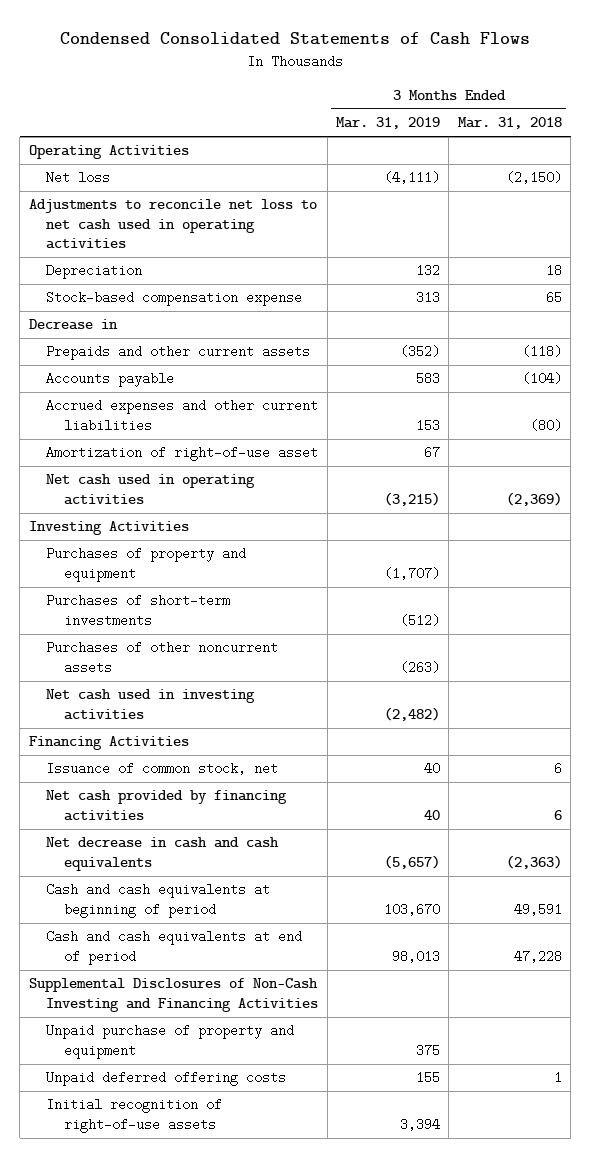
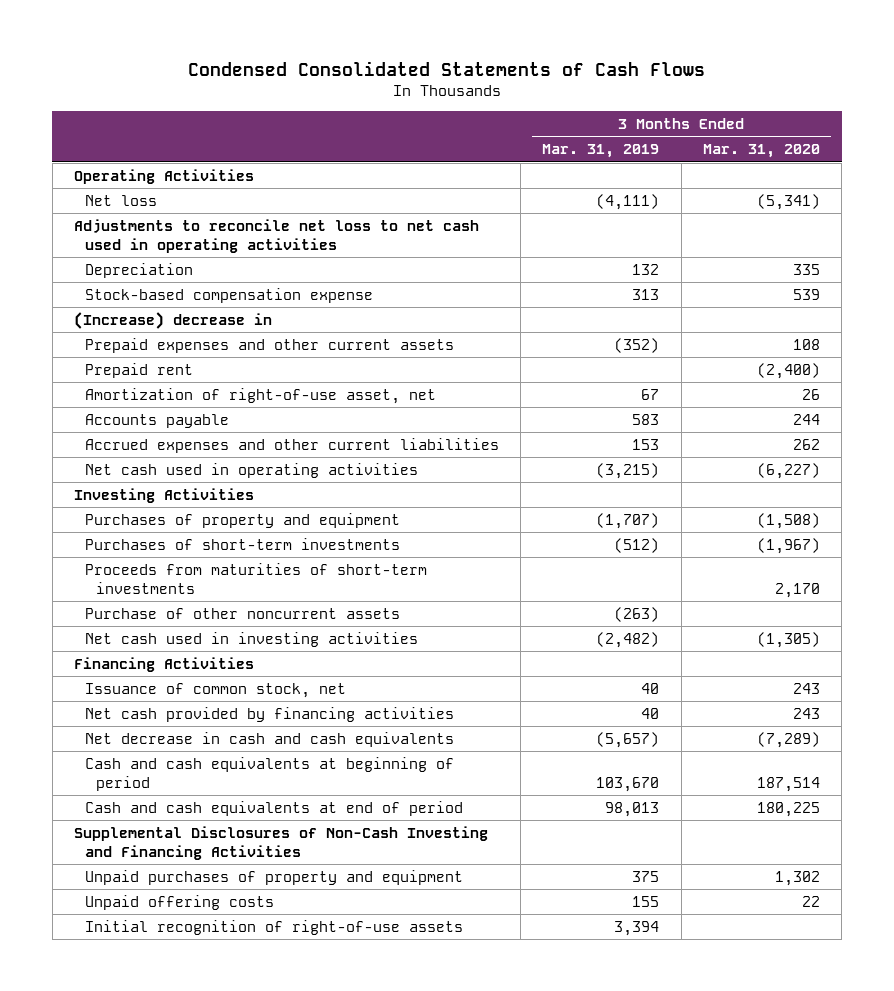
[457,117,562,130] Mar. 31, 2018 -> none
none -> [702,144,820,159] Mar. 31, 2020
[28,319,118,331] Decrease in -> [73,311,272,329] (Increase) decrease in
[46,345,311,361] Prepaids and other current assets -> [84,337,454,353] Prepaid expenses and other current assets
none -> [84,362,193,378] Prepaid rent
none -> [84,387,436,404] Amortization of right-of-use asset, net
[46,446,319,462] Amortization of right-of-use asset -> none
none -> [84,562,427,594] Proceeds from maturities of short-term investments
[46,641,279,674] Purchases of other noncurrent assets -> [84,607,400,619] Purchase of other noncurrent assets
[46,1024,295,1059] Unpaid purchase of property and equipment -> [84,869,463,885] Unpaid purchases of property and equipment
[46,1071,287,1087] Unpaid deferred offering costs -> [84,894,274,910] Unpaid offering costs

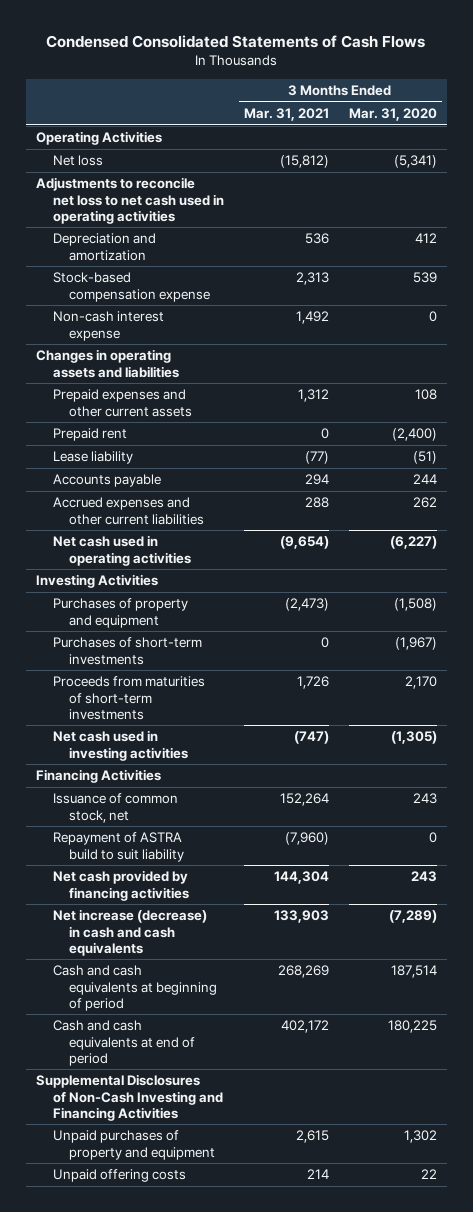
[542,144,660,159] Mar. 31, 2019 -> none
none -> [243,108,329,122] Mar. 31, 2021
[84,262,193,278] Depreciation -> none
none -> [52,233,156,261] Depreciation and amortization
none -> [52,311,164,341] Non-cash interest expense
[73,311,272,329] (Increase) decrease in -> [35,349,179,378] Changes in operating assets and liabilities
[84,387,436,404] Amortization of right-of-use asset, net -> none
none -> [52,451,133,465] Lease liability
[84,607,400,619] Purchase of other noncurrent assets -> none
none -> [52,832,185,862] Repayment of ASTRA build to suit liability
[84,731,454,747] Net decrease in cash and cash equivalents -> [52,909,207,956] Net increase (decrease) in cash and cash equivalents
[84,919,463,935] Initial recognition of right-of-use assets -> none

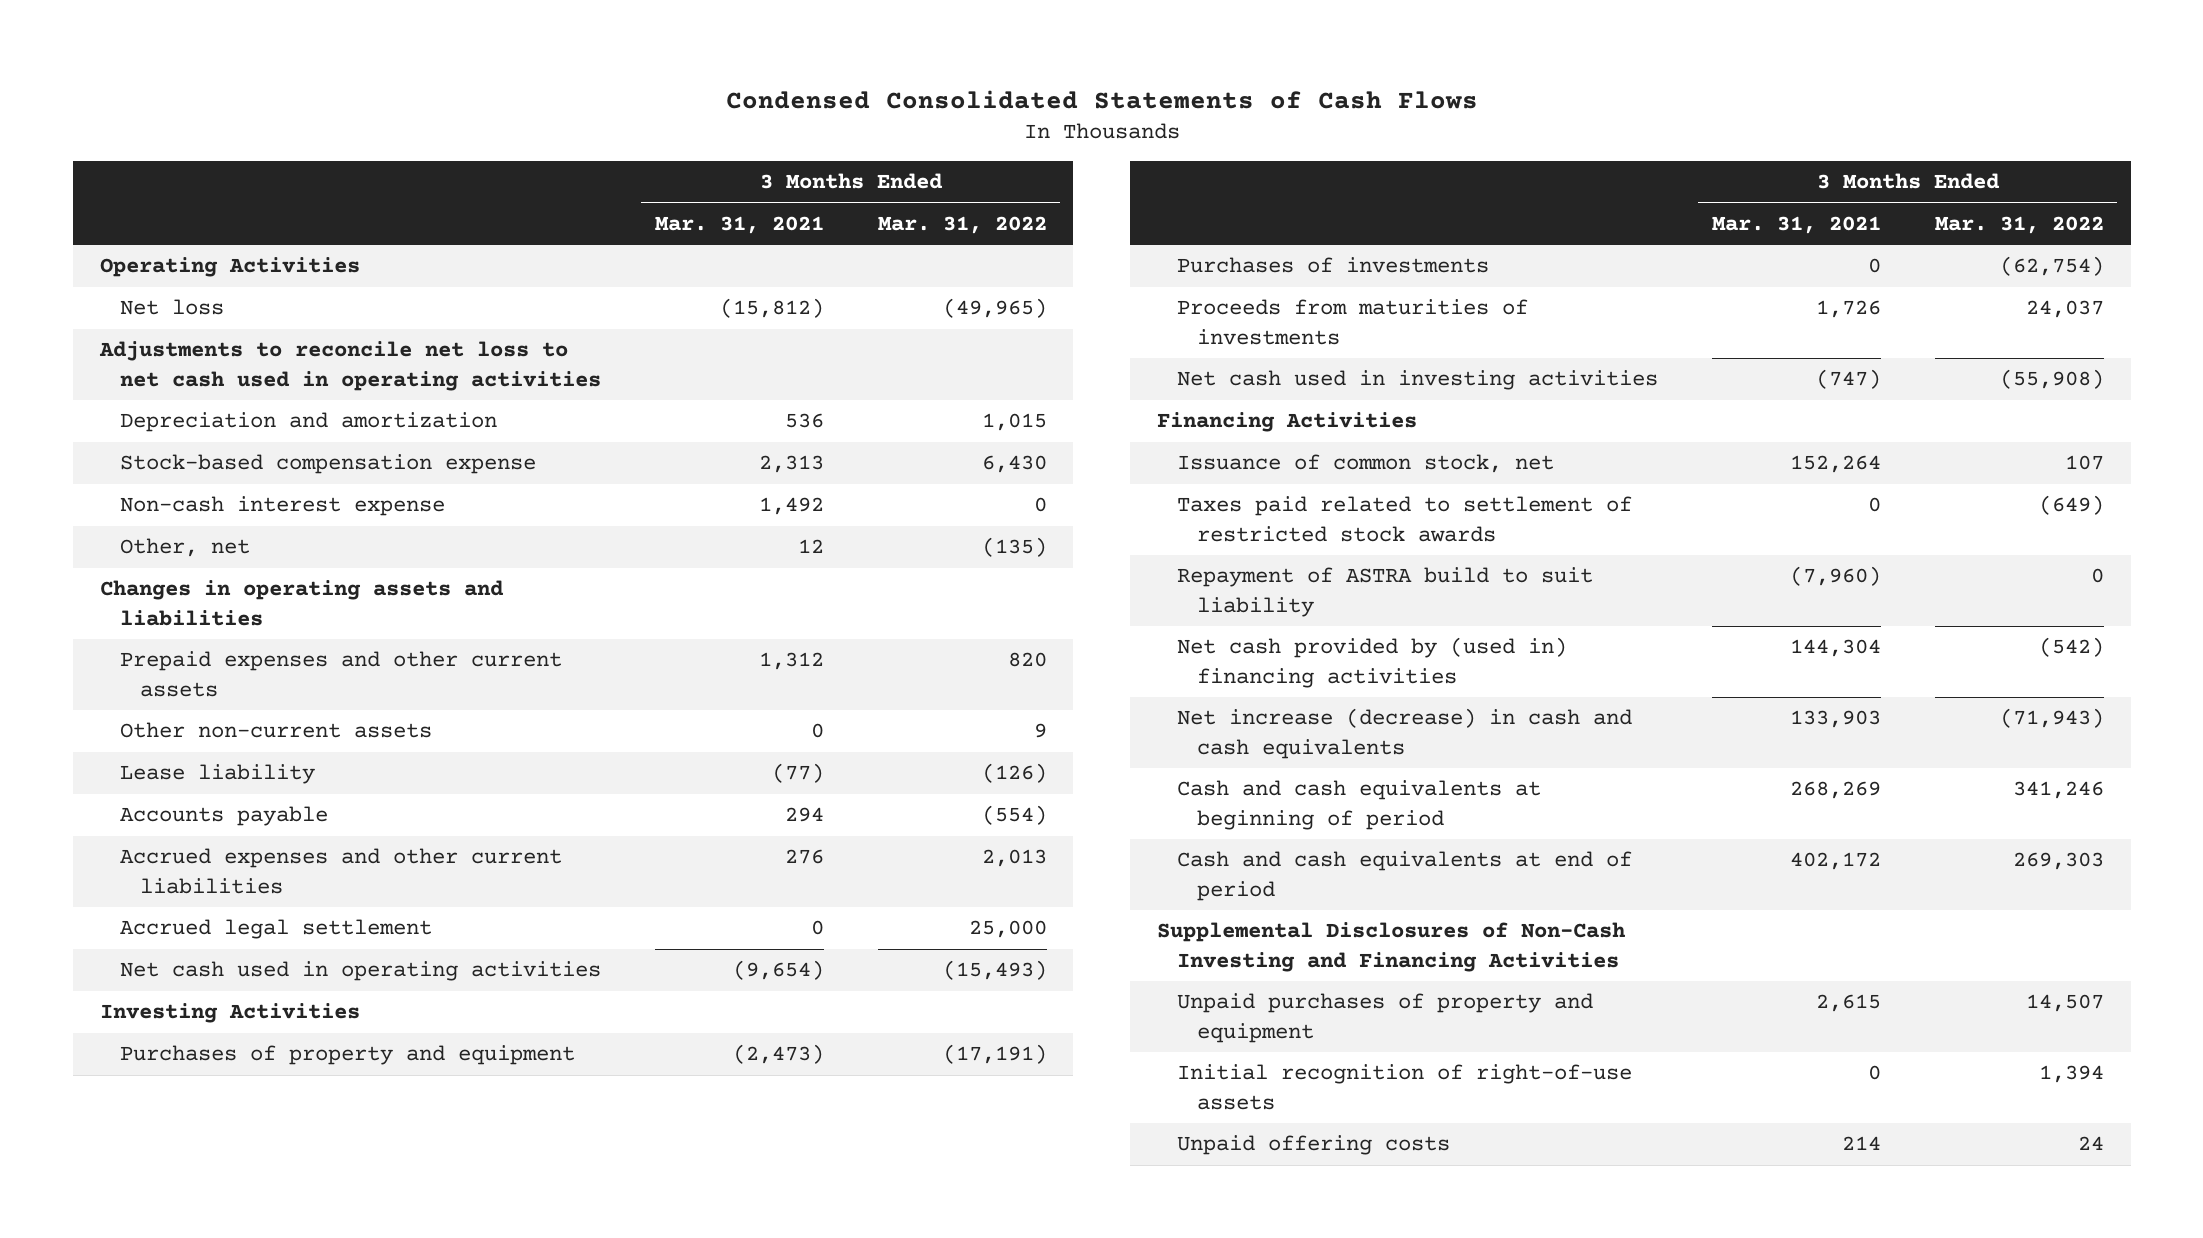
[348,108,437,122] Mar. 31, 2020 -> none
none -> [877,215,1047,234] Mar. 31, 2022
none -> [119,538,250,558] Other, net
[52,428,127,442] Prepaid rent -> none
none -> [119,722,432,739] Other non-current assets
[304,497,329,509] 288 -> [784,849,824,865] 276
none -> [119,919,432,940] Accrued legal settlement
[52,637,202,665] Purchases of short-term investments -> [1176,257,1489,274] Purchases of investments
[52,676,205,720] Proceeds from maturities of short-term investments -> [1176,299,1528,345] Proceeds from maturities of investments
none -> [1176,496,1632,542] Taxes paid related to settlement of restricted stock awards
[52,870,190,901] Net cash provided by financing activities -> [1176,637,1567,688] Net cash provided by (used in) financing activities
none -> [1176,1064,1632,1110] Initial recognition of right-of-use assets

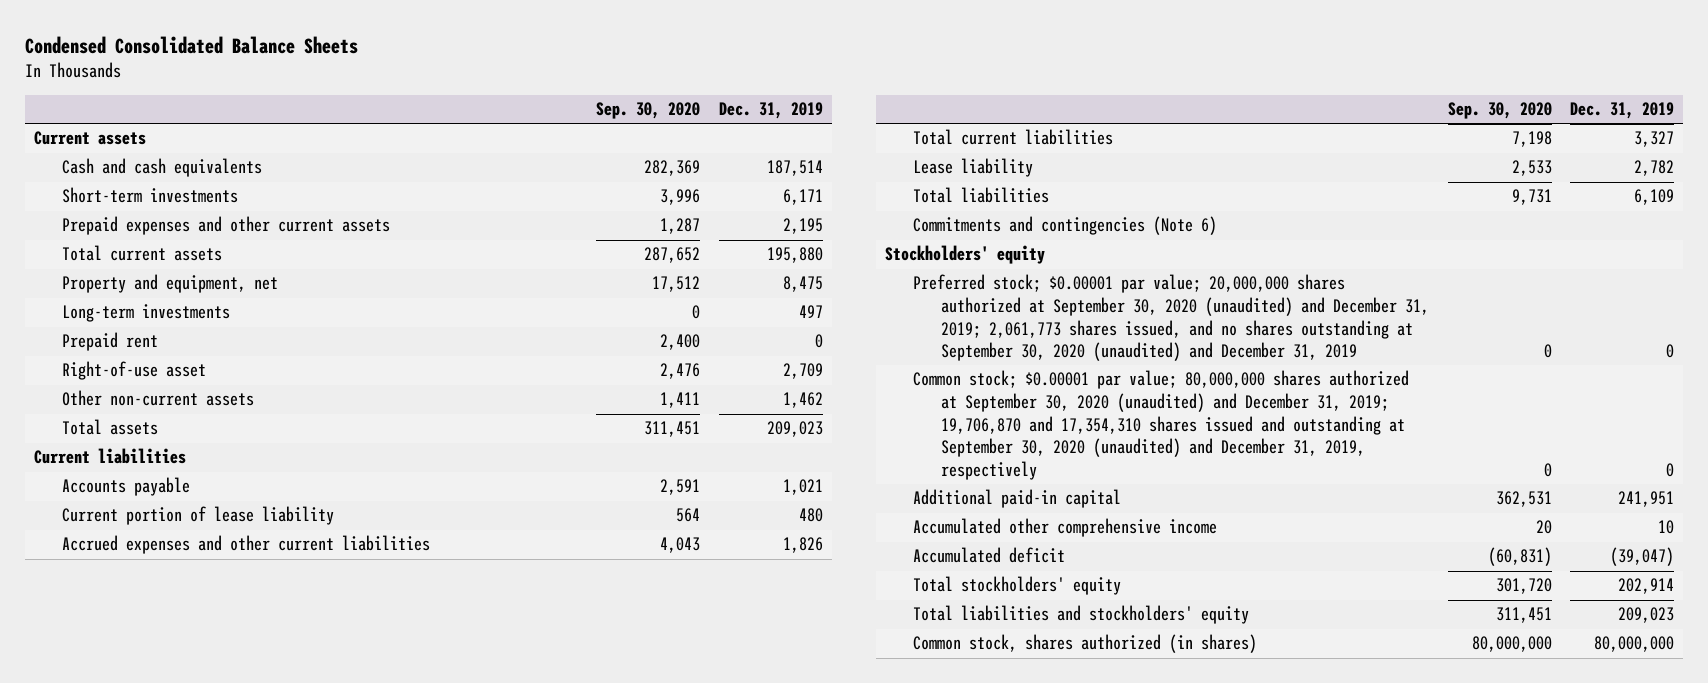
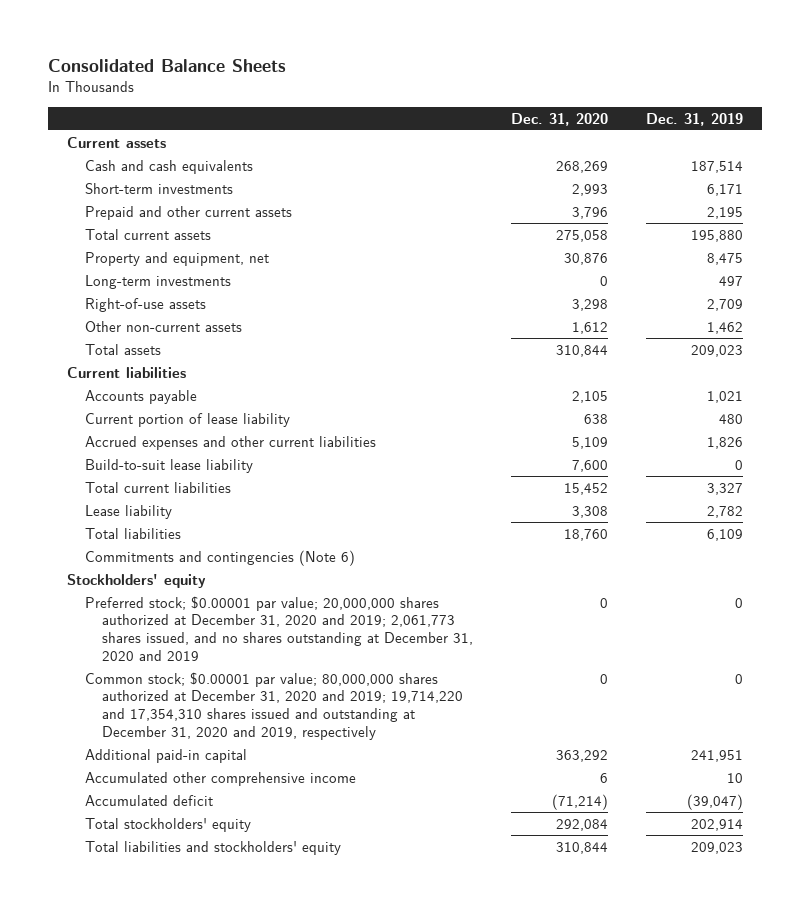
[25,35,359,54] Condensed Consolidated Balance Sheets -> [48,58,287,72] Consolidated Balance Sheets
[596,102,701,120] Sep. 30, 2020 -> none
none -> [510,112,608,126] Dec. 31, 2020
[62,216,391,236] Prepaid expenses and other current assets -> [84,205,292,220] Prepaid and other current assets
[62,332,159,352] Prepaid rent -> none
[62,361,207,381] Right-of-use asset -> [84,297,206,312] Right-of-use assets
none -> [84,458,253,473] Build-to-suit lease liability
[913,274,1430,362] Preferred stock; $0.00001 par value; 20,000,000 shares authorized at September 30, 2020 (unaudited) and December 31, 2019; 2,061,773 shares issued, and no shares outstanding at September 30, 2020 (unaudited) and December 31, 2019 -> [84,595,473,661] Preferred stock; $0.00001 par value; 20,000,000 shares authorized at December 31, 2020 and 2019; 2,061,773 shares issued, and no shares outstanding at December 31, 2020 and 2019
[913,370,1410,481] Common stock; $0.00001 par value; 80,000,000 shares authorized at September 30, 2020 (unaudited) and December 31, 2019; 19,706,870 and 17,354,310 shares issued and outstanding at September 30, 2020 (unaudited) and December 31, 2019, respectively -> [84,671,463,740] Common stock; $0.00001 par value; 80,000,000 shares authorized at December 31, 2020 and 2019; 19,714,220 and 17,354,310 shares issued and outstanding at December 31, 2020 and 2019, respectively
[913,634,1258,654] Common stock, shares authorized (in shares) -> none

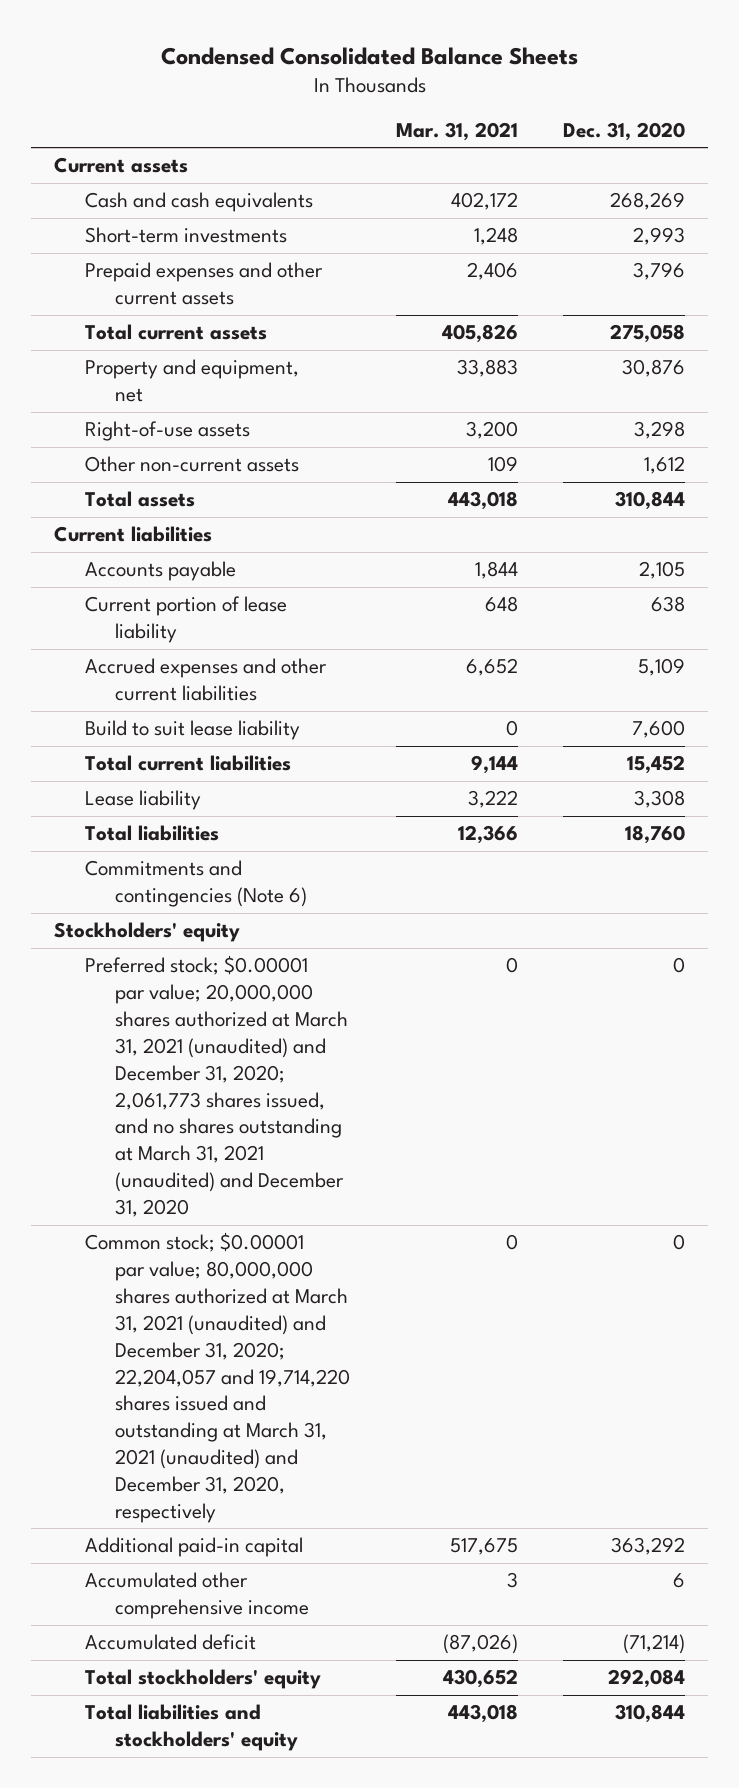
[48,58,287,72] Consolidated Balance Sheets -> [160,46,578,65] Condensed Consolidated Balance Sheets
[646,112,744,126] Dec. 31, 2019 -> none
none -> [395,121,518,141] Mar. 31, 2021
[84,205,292,220] Prepaid and other current assets -> [84,262,323,306] Prepaid expenses and other current assets
[84,274,231,289] Long-term investments -> none
[84,458,253,473] Build-to-suit lease liability -> [84,720,300,741] Build to suit lease liability
[84,595,473,661] Preferred stock; $0.00001 par value; 20,000,000 shares authorized at December 31, 2020 and 2019; 2,061,773 shares issued, and no shares outstanding at December 31, 2020 and 2019 -> [84,955,349,1218] Preferred stock; $0.00001 par value; 20,000,000 shares authorized at March 31, 2021 (unaudited) and December 31, 2020; 2,061,773 shares issued, and no shares outstanding at March 31, 2021 (unaudited) and December 31, 2020
[84,671,463,740] Common stock; $0.00001 par value; 80,000,000 shares authorized at December 31, 2020 and 2019; 19,714,220 and 17,354,310 shares issued and outstanding at December 31, 2020 and 2019, respectively -> [84,1232,351,1523] Common stock; $0.00001 par value; 80,000,000 shares authorized at March 31, 2021 (unaudited) and December 31, 2020; 22,204,057 and 19,714,220 shares issued and outstanding at March 31, 2021 (unaudited) and December 31, 2020, respectively

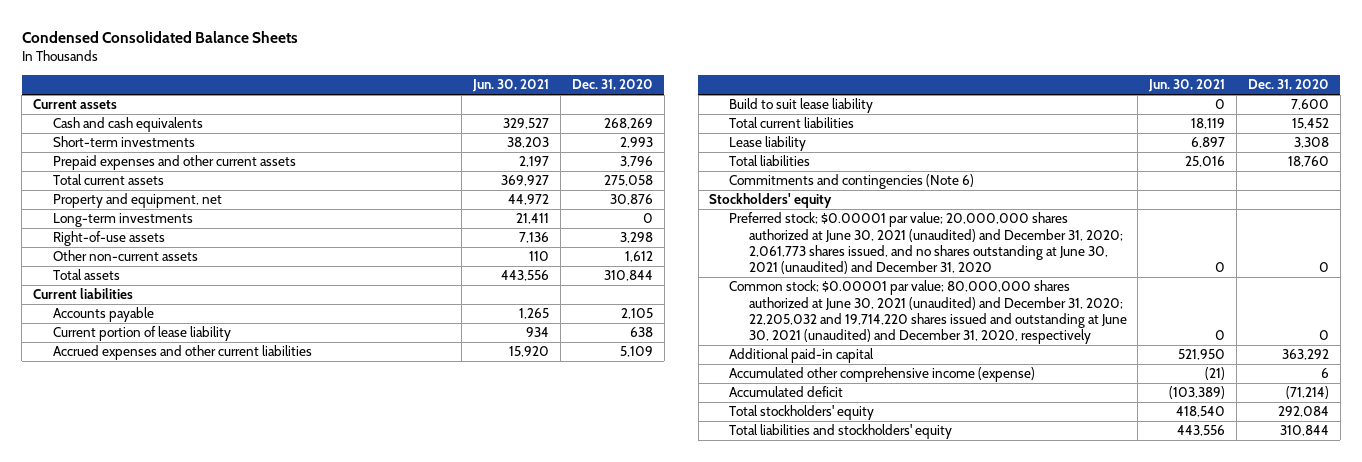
[395,121,518,141] Mar. 31, 2021 -> none
none -> [472,79,550,93] Jun. 30, 2021
none -> [52,213,193,228] Long-term investments
[84,955,349,1218] Preferred stock; $0.00001 par value; 20,000,000 shares authorized at March 31, 2021 (unaudited) and December 31, 2020; 2,061,773 shares issued, and no shares outstanding at March 31, 2021 (unaudited) and December 31, 2020 -> [729,212,1123,274] Preferred stock; $0.00001 par value; 20,000,000 shares authorized at June 30, 2021 (unaudited) and December 31, 2020; 2,061,773 shares issued, and no shares outstanding at June 30, 2021 (unaudited) and December 31, 2020
[84,1232,351,1523] Common stock; $0.00001 par value; 80,000,000 shares authorized at March 31, 2021 (unaudited) and December 31, 2020; 22,204,057 and 19,714,220 shares issued and outstanding at March 31, 2021 (unaudited) and December 31, 2020, respectively -> [729,280,1127,344] Common stock; $0.00001 par value; 80,000,000 shares authorized at June 30, 2021 (unaudited) and December 31, 2020; 22,205,032 and 19,714,220 shares issued and outstanding at June 30, 2021 (unaudited) and December 31, 2020, respectively
[84,1572,310,1620] Accumulated other comprehensive income -> [729,367,1036,383] Accumulated other comprehensive income (expense)

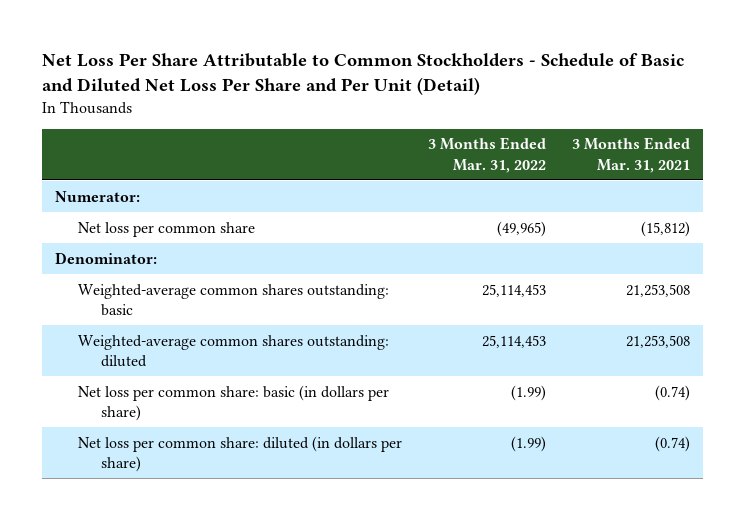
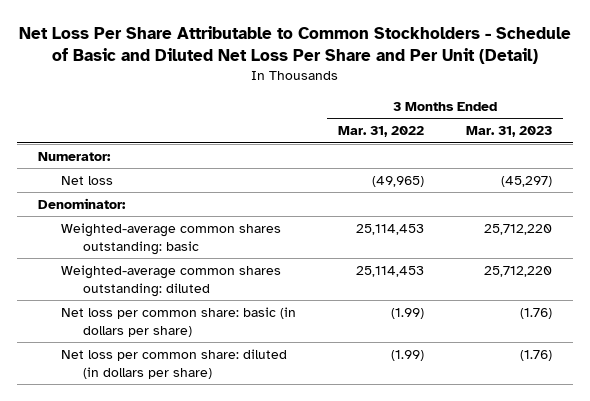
[571,137,690,173] 3 Months Ended Mar. 31, 2021 -> none
none -> [465,126,552,138] Mar. 31, 2023
[77,221,255,237] Net loss per common share -> [60,175,113,185] Net loss

